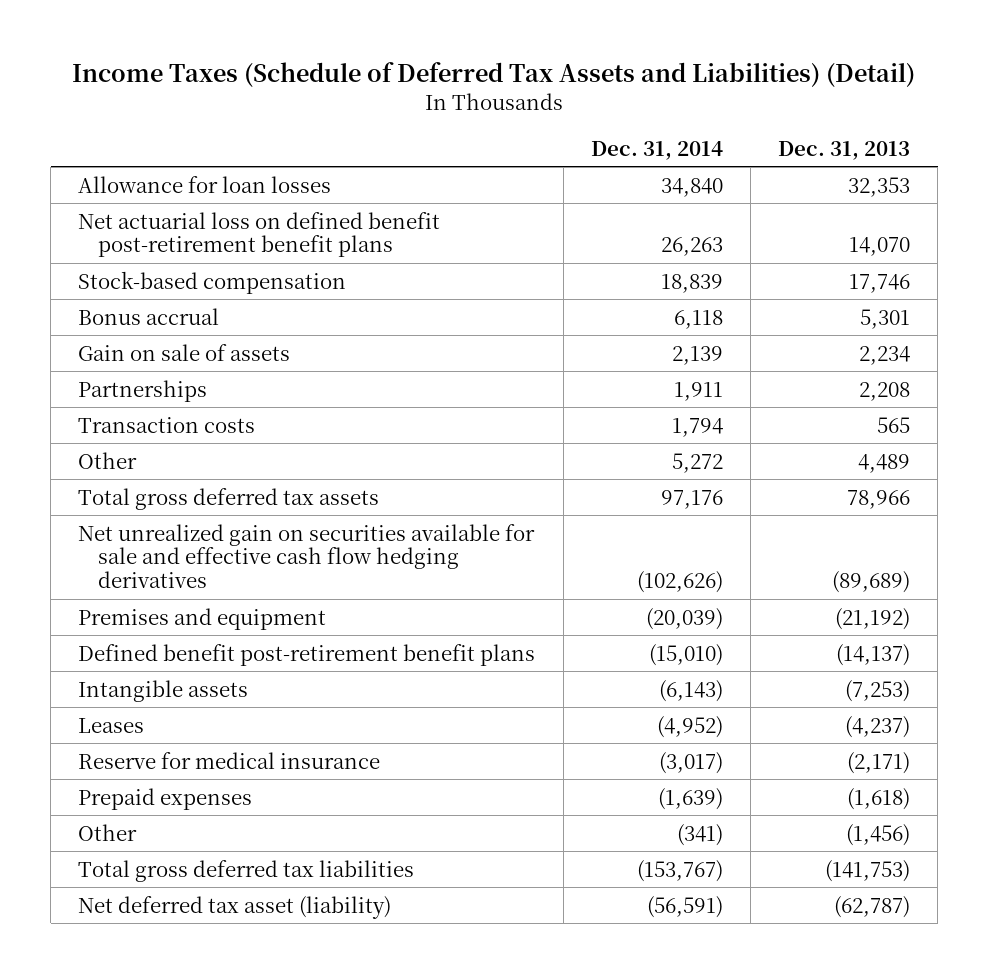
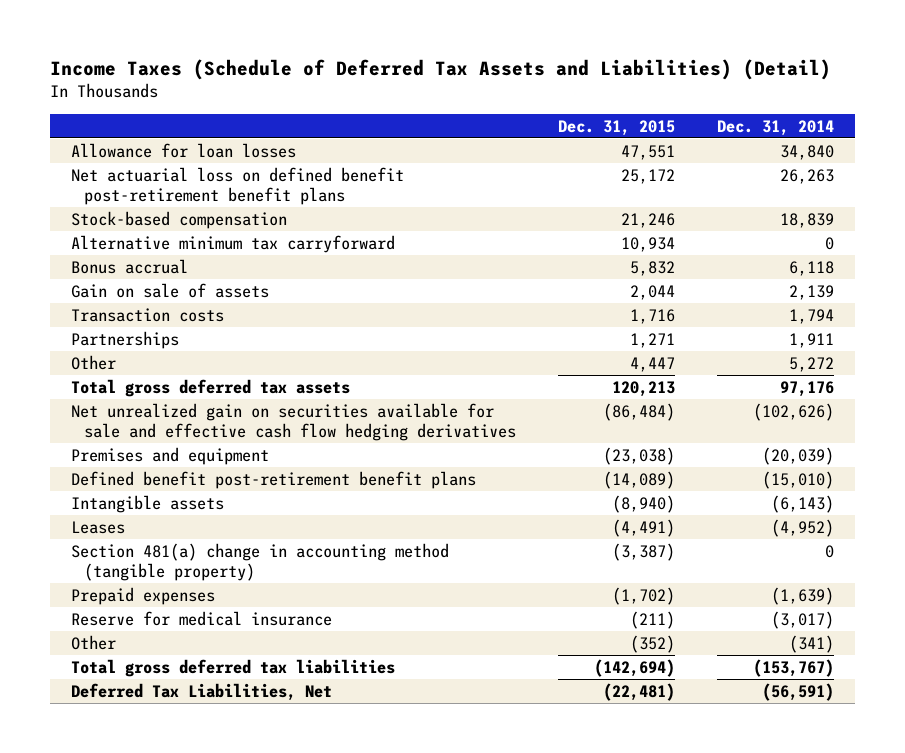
[777,140,910,160] Dec. 31, 2013 -> none
none -> [557,119,675,136] Dec. 31, 2015
none -> [70,234,395,253] Alternative minimum tax carryforward
[78,379,208,402] Partnerships -> [70,330,179,349] Partnerships
none -> [70,542,449,581] Section 481(a) change in accounting method (tangible property)
[78,751,381,769] Reserve for medical insurance -> [70,610,332,626] Reserve for medical insurance
[78,895,392,919] Net deferred tax asset (liability) -> [70,682,332,701] Deferred Tax Liabilities, Net

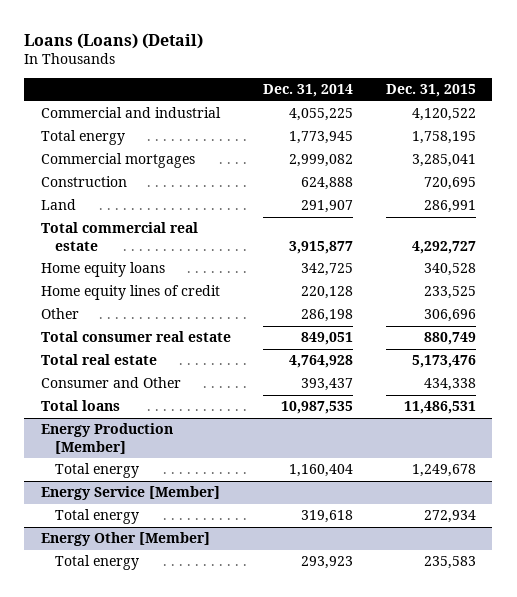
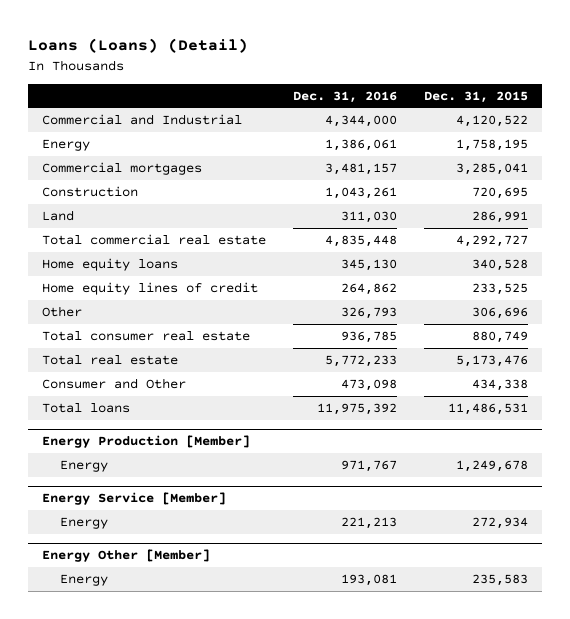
[263,84,354,98] Dec. 31, 2014 -> none
none -> [293,90,398,103] Dec. 31, 2016
[40,107,221,119] Commercial and industrial -> [42,113,243,125] Commercial and Industrial
[40,130,125,146] Total energy -> [42,138,91,151] Energy
[54,463,139,479] Total energy -> [60,459,109,472] Energy
[54,509,139,525] Total energy -> [60,516,109,529] Energy
[54,555,139,571] Total energy -> [60,573,109,586] Energy

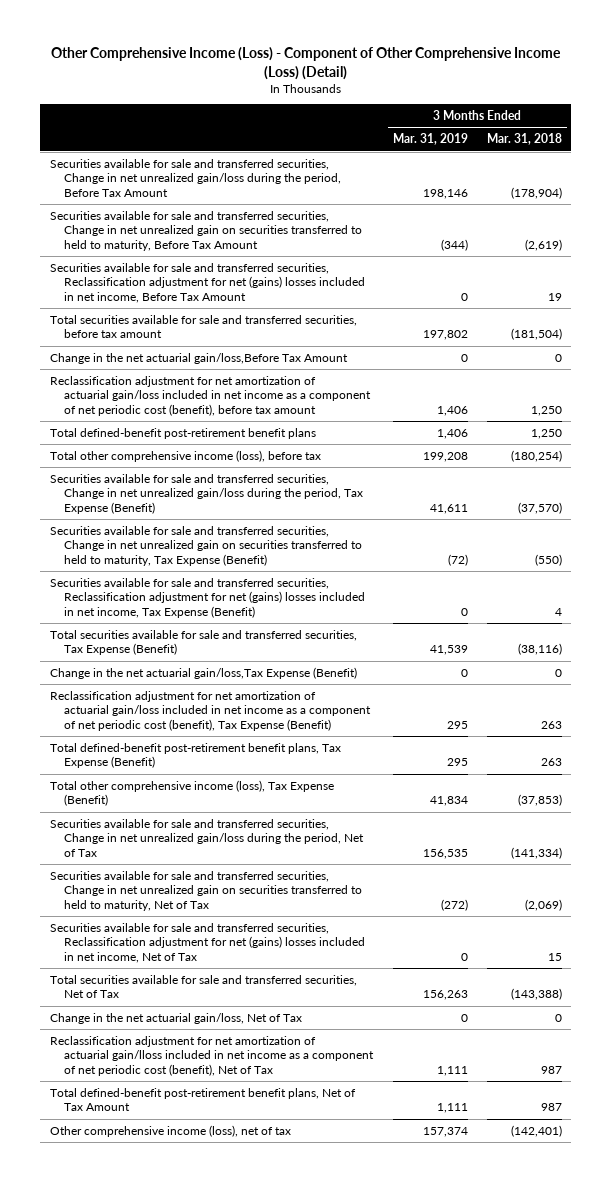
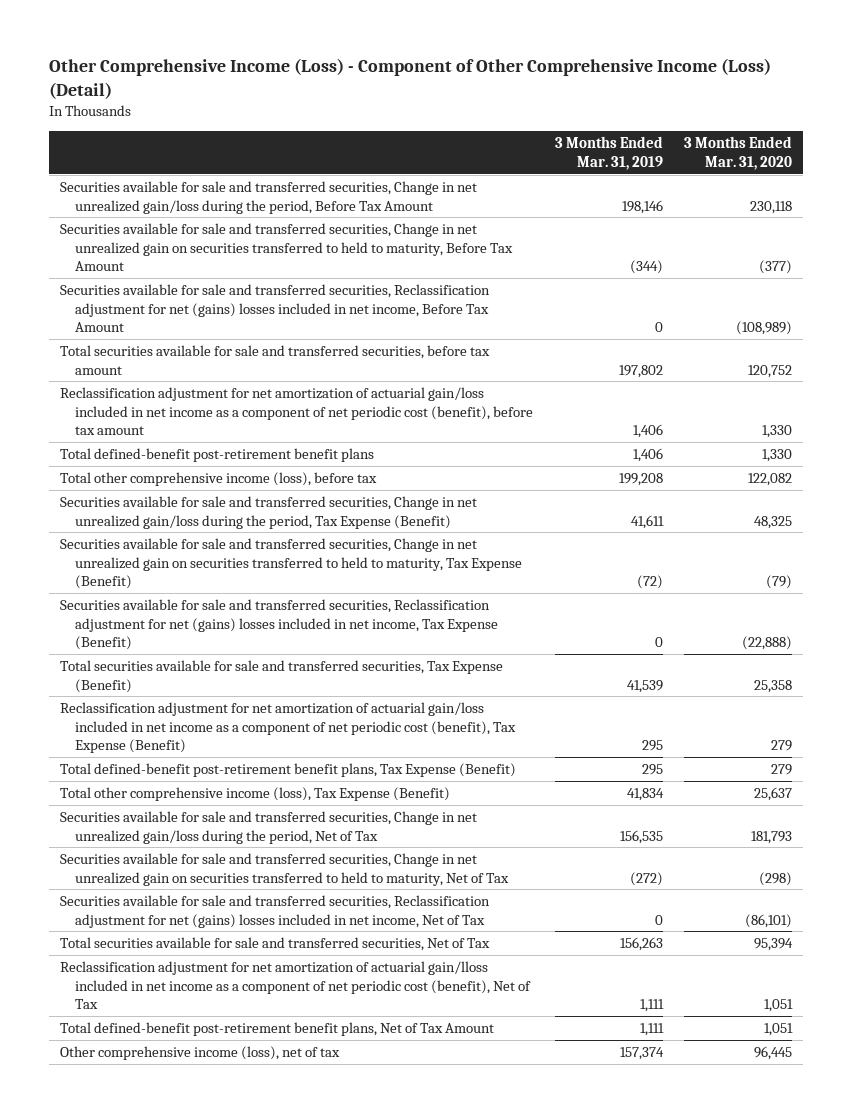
[486,133,562,146] Mar. 31, 2018 -> none
none -> [684,136,793,170] 3 Months Ended Mar. 31, 2020
[49,352,348,364] Change in the net actuarial gain/loss,Before Tax Amount -> none
[49,666,357,679] Change in the net actuarial gain/loss,Tax Expense (Benefit) -> none
[49,1012,302,1024] Change in the net actuarial gain/loss, Net of Tax -> none

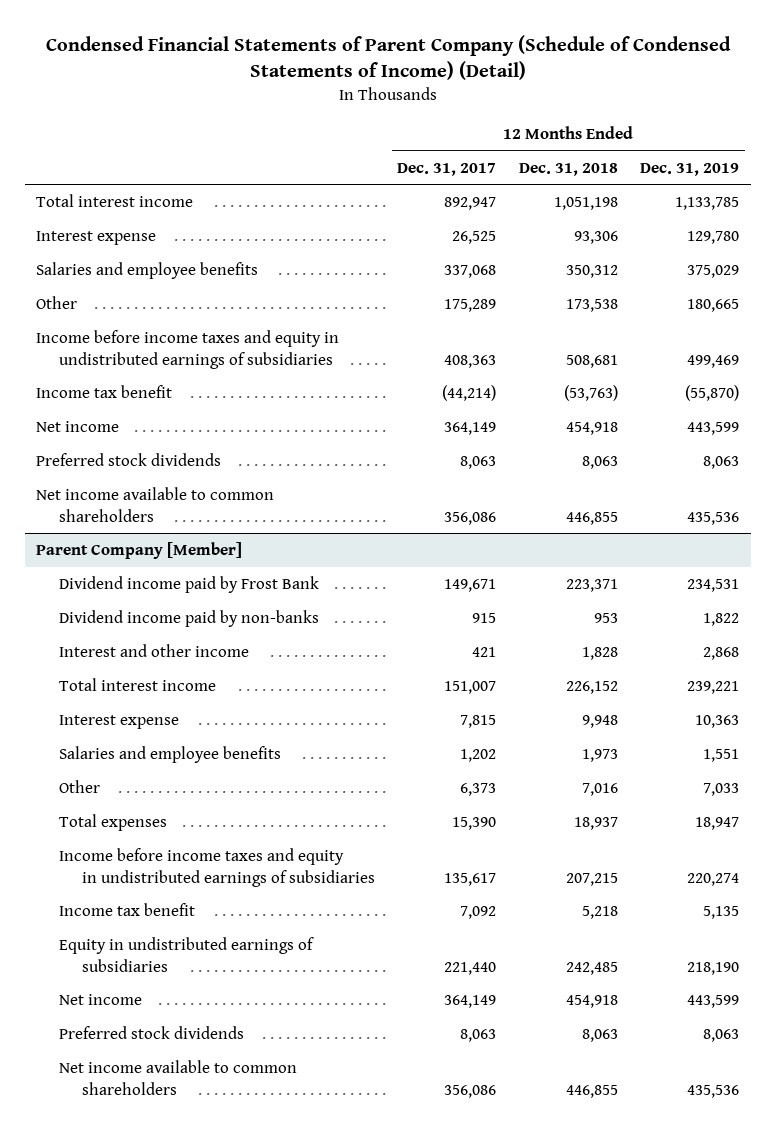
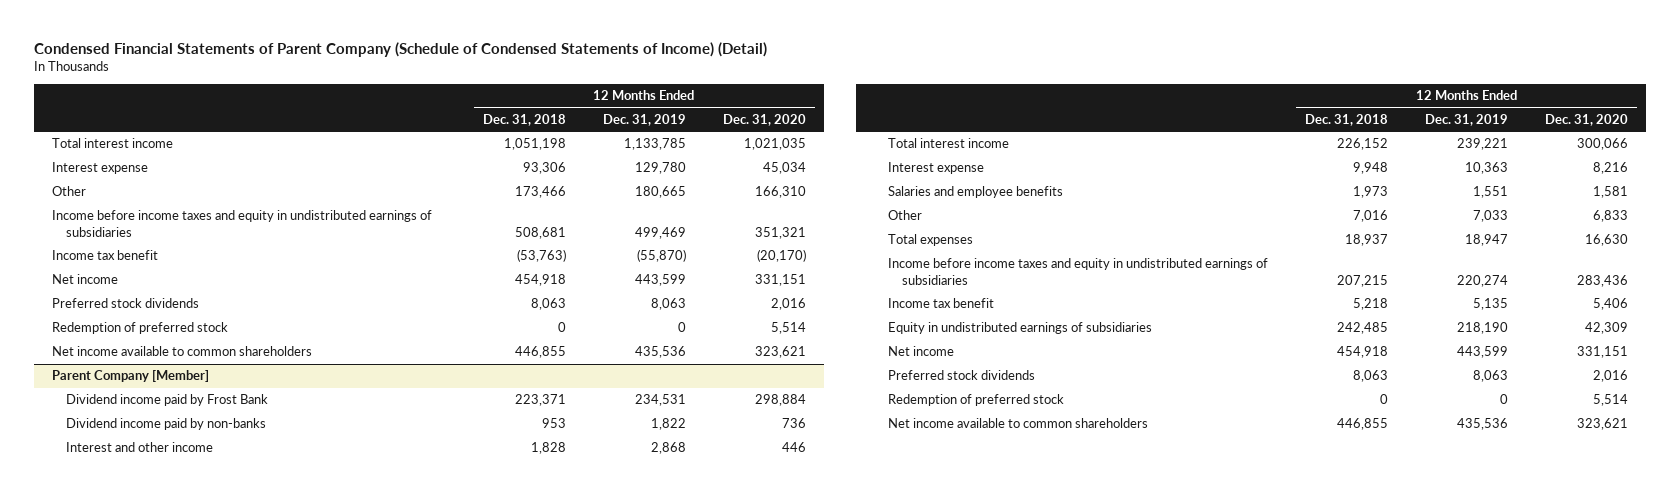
[397,162,497,176] Dec. 31, 2017 -> none
none -> [722,114,806,127] Dec. 31, 2020
[35,262,258,280] Salaries and employee benefits -> none
[565,299,618,313] 173,538 -> [514,186,566,199] 173,466
none -> [52,322,229,335] Redemption of preferred stock
none -> [888,394,1065,407] Redemption of preferred stock

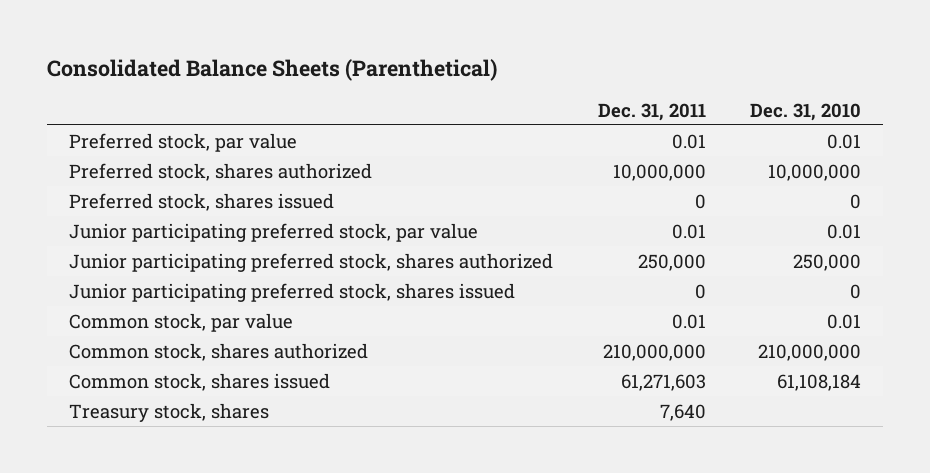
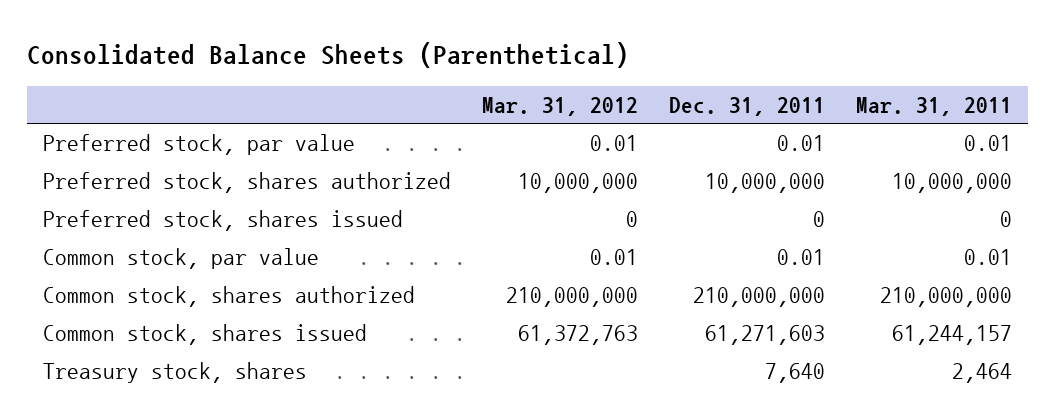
[750,102,862,121] Dec. 31, 2010 -> none
none -> [481,96,638,116] Mar. 31, 2012
none -> [856,96,1013,116] Mar. 31, 2011
[69,222,479,242] Junior participating preferred stock, par value -> none
[69,252,554,272] Junior participating preferred stock, shares authorized -> none
[69,282,516,302] Junior participating preferred stock, shares issued -> none

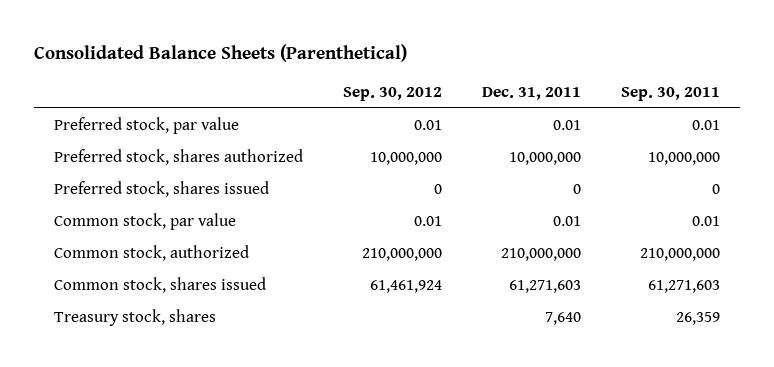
[481,96,638,116] Mar. 31, 2012 -> none
[856,96,1013,116] Mar. 31, 2011 -> none
none -> [342,86,442,101] Sep. 30, 2012
none -> [620,86,720,101] Sep. 30, 2011
[42,286,415,308] Common stock, shares authorized -> [53,245,249,262] Common stock, authorized

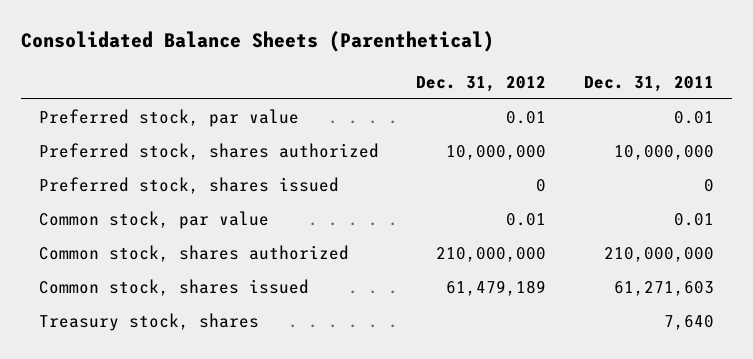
[342,86,442,101] Sep. 30, 2012 -> none
[620,86,720,101] Sep. 30, 2011 -> none
none -> [416,75,547,92] Dec. 31, 2012
[53,245,249,262] Common stock, authorized -> [39,245,350,263] Common stock, shares authorized

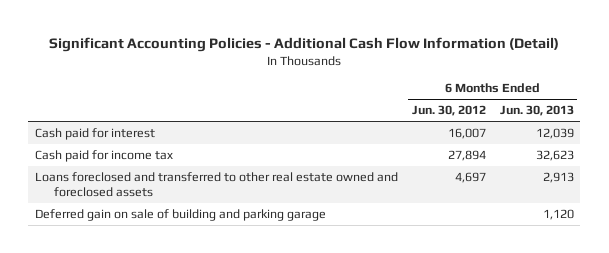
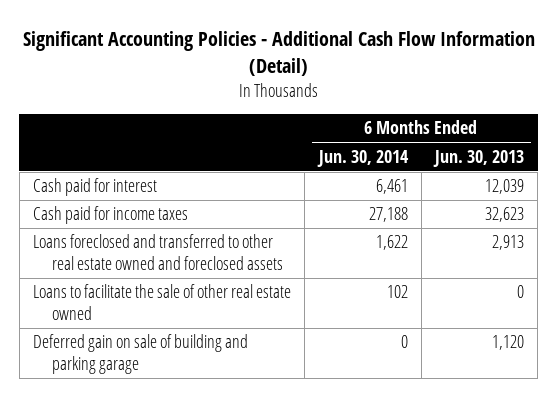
[411,105,486,117] Jun. 30, 2012 -> none
none -> [316,149,409,167] Jun. 30, 2014
[35,150,174,163] Cash paid for income tax -> [33,206,189,225] Cash paid for income taxes
none -> [33,284,292,320] Loans to facilitate the sale of other real estate owned

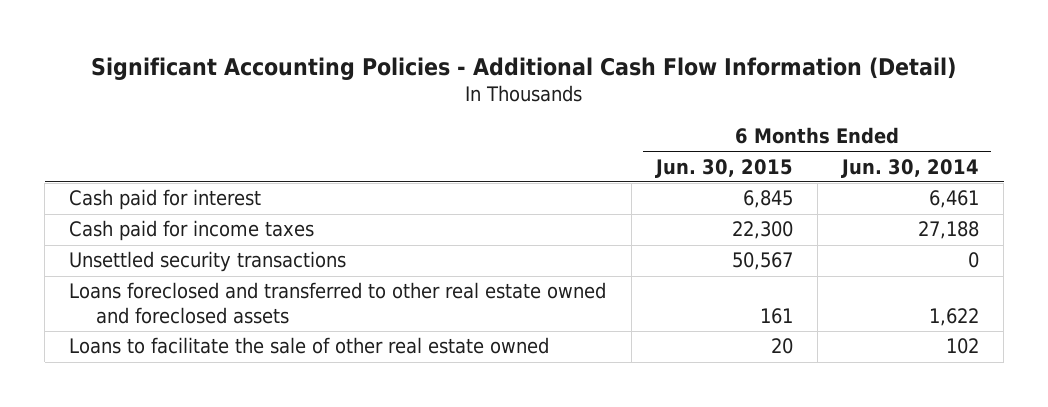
[432,149,524,167] Jun. 30, 2013 -> none
none -> [654,158,793,178] Jun. 30, 2015
none -> [69,251,347,273] Unsettled security transactions
[33,334,249,374] Deferred gain on sale of building and parking garage -> none

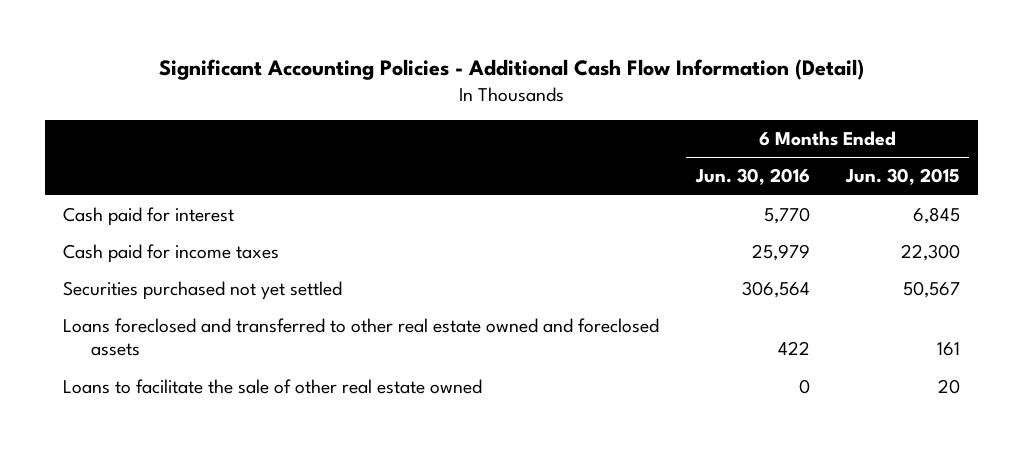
[841,158,980,178] Jun. 30, 2014 -> none
none -> [694,168,810,186] Jun. 30, 2016
[69,251,347,273] Unsettled security transactions -> [63,280,343,300] Securities purchased not yet settled

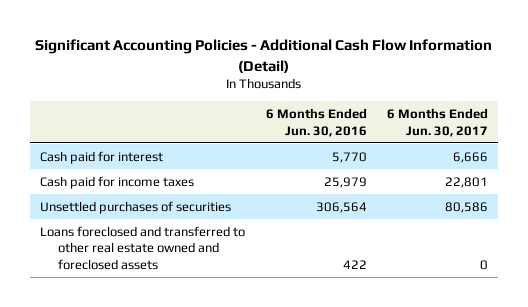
[845,168,961,186] Jun. 30, 2015 -> none
none -> [386,108,488,137] 6 Months Ended Jun. 30, 2017
[63,280,343,300] Securities purchased not yet settled -> [40,200,232,214] Unsettled purchases of securities
[63,378,483,394] Loans to facilitate the sale of other real estate owned -> none

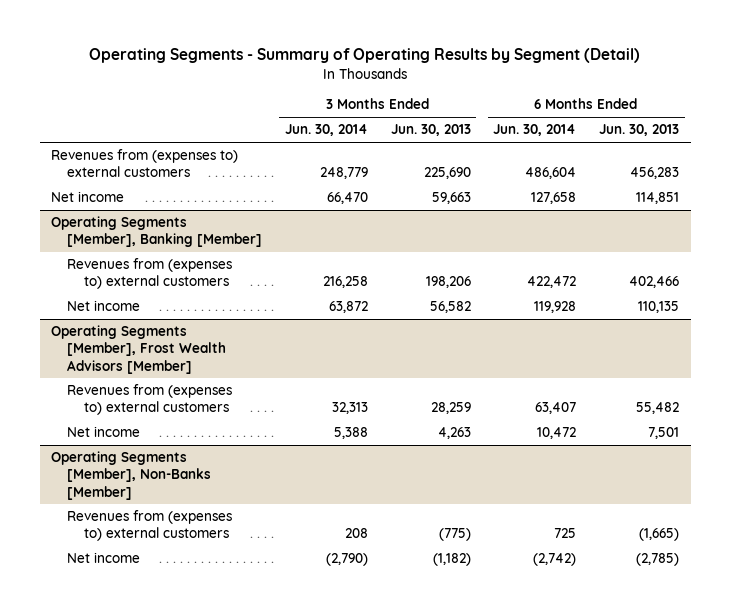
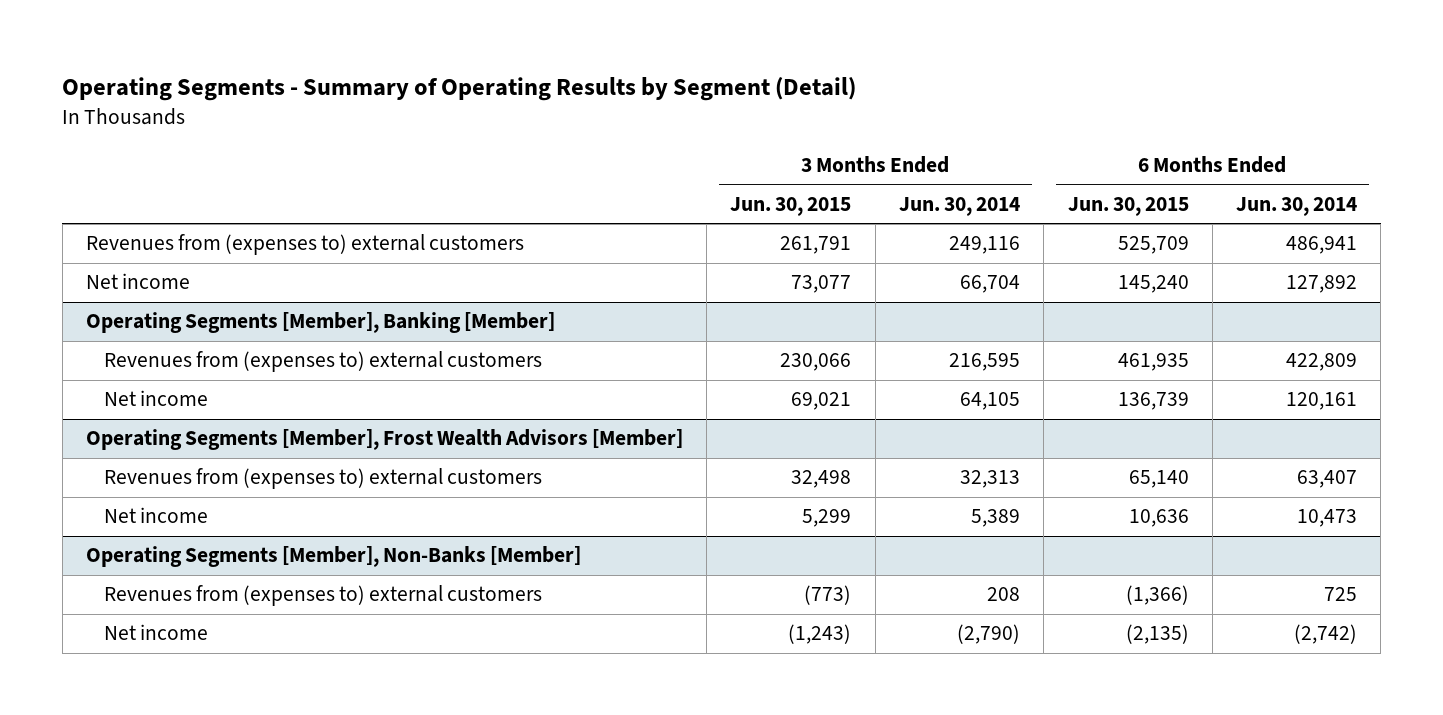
[390,124,471,137] Jun. 30, 2013 -> none
[599,124,680,137] Jun. 30, 2013 -> none
none -> [730,197,852,217] Jun. 30, 2015
none -> [1067,197,1189,217] Jun. 30, 2015
[320,167,369,180] 248,779 -> [949,236,1021,255] 249,116
[525,167,577,180] 486,604 -> [1286,236,1358,255] 486,941
[327,192,369,205] 66,470 -> [960,275,1021,294] 66,704
[531,192,577,205] 127,658 -> [1286,275,1358,294] 127,892
[323,276,369,289] 216,258 -> [949,353,1021,372] 216,595
[527,276,577,289] 422,472 -> [1286,353,1358,372] 422,809
[329,301,369,314] 63,872 -> [960,392,1021,411] 64,105
[534,301,577,314] 119,928 -> [1286,392,1358,411] 120,161
[334,427,369,440] 5,388 -> [971,509,1021,528] 5,389
[537,427,577,440] 10,472 -> [1297,509,1358,528] 10,473

